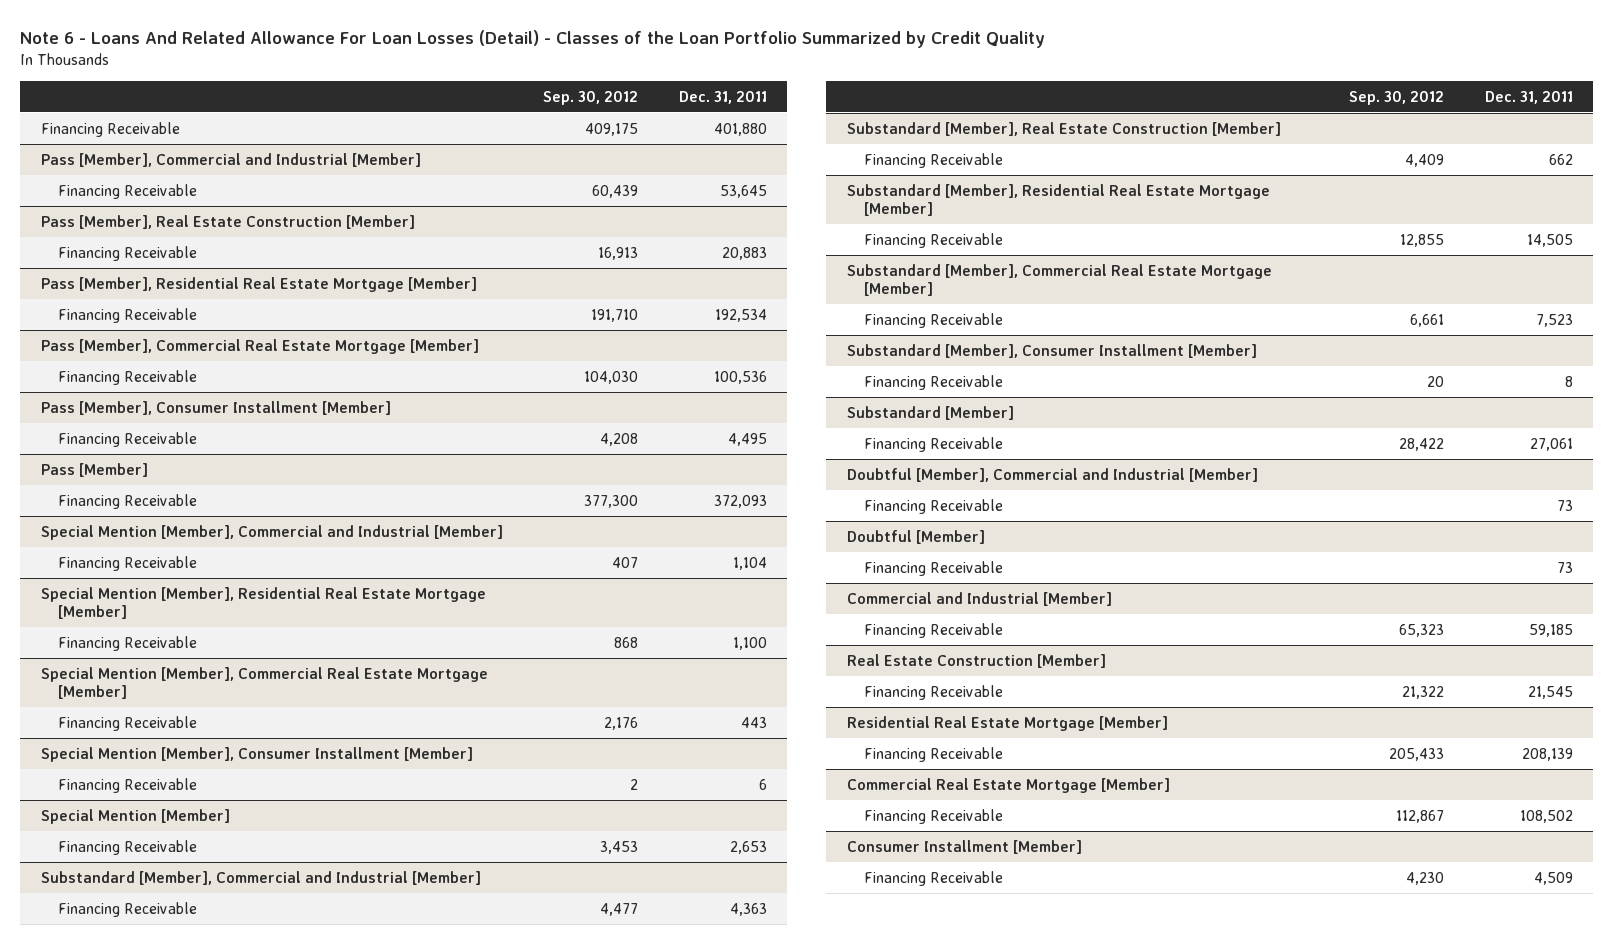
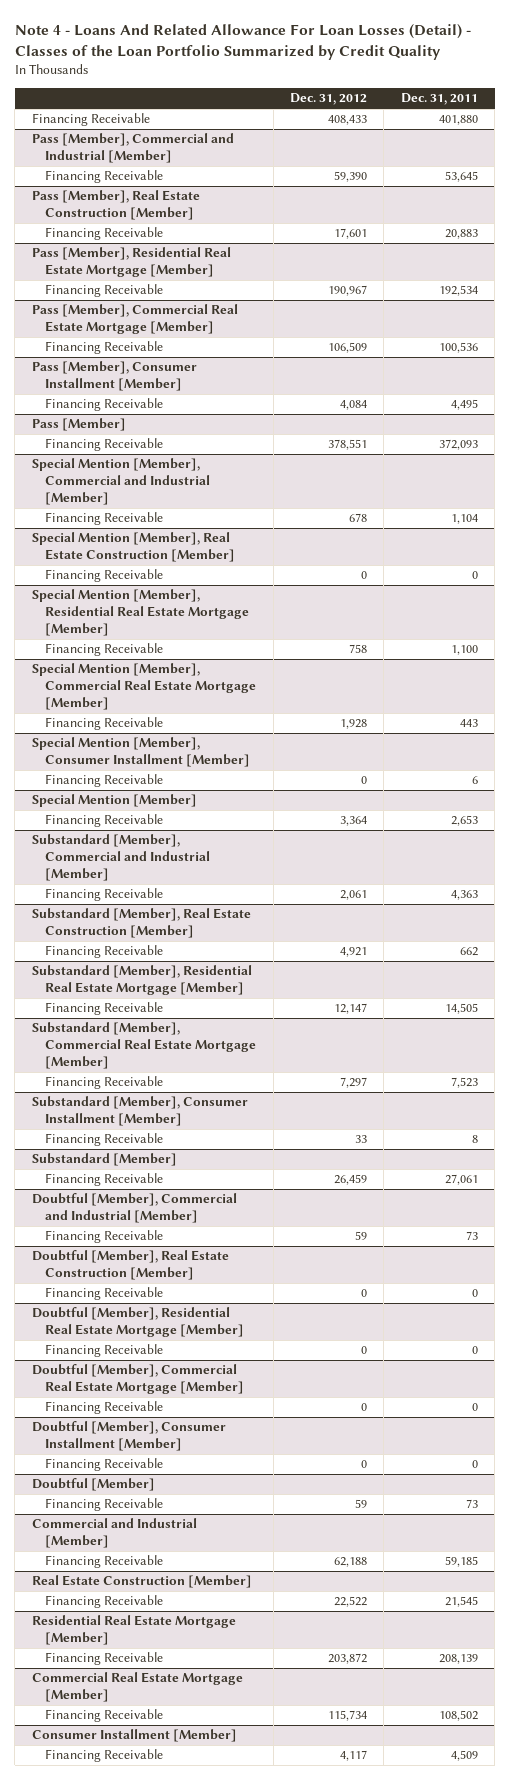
[20,30,1046,49] Note 6 - Loans And Related Allowance For Loan Losses (Detail) - Classes of the Loan Portfolio Summarized by Credit Quality -> [14,24,471,61] Note 4 - Loans And Related Allowance For Loan Losses (Detail) - Classes of the Loan Portfolio Summarized by Credit Quality
[543,90,639,105] Sep. 30, 2012 -> none
none -> [289,93,367,106] Dec. 31, 2012
none -> [31,532,236,563] Special Mention [Member], Real Estate Construction [Member]
none -> [45,569,164,583] Financing Receivable
none -> [31,1250,229,1281] Doubtful [Member], Real Estate Construction [Member]
none -> [45,1287,164,1301] Financing Receivable
none -> [31,1307,245,1338] Doubtful [Member], Residential Real Estate Mortgage [Member]
none -> [45,1344,164,1358] Financing Receivable
none -> [31,1364,245,1395] Doubtful [Member], Commercial Real Estate Mortgage [Member]
none -> [45,1401,164,1415] Financing Receivable
none -> [31,1421,226,1452] Doubtful [Member], Consumer Installment [Member]
none -> [45,1458,164,1472] Financing Receivable

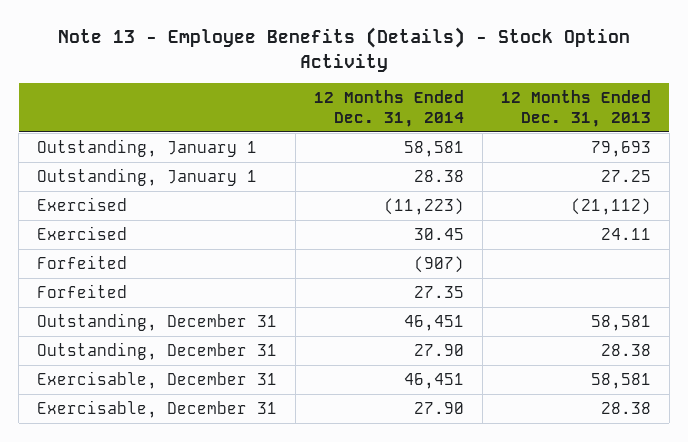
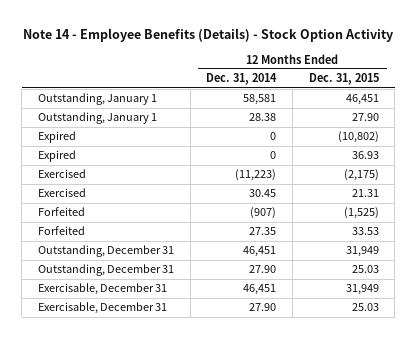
[58,27,631,72] Note 13 - Employee Benefits (Details) - Stock Option Activity -> [23,28,394,43] Note 14 - Employee Benefits (Details) - Stock Option Activity
[500,89,651,128] 12 Months Ended Dec. 31, 2013 -> none
none -> [308,73,379,86] Dec. 31, 2015
none -> [38,131,77,144] Expired
none -> [38,150,77,163] Expired

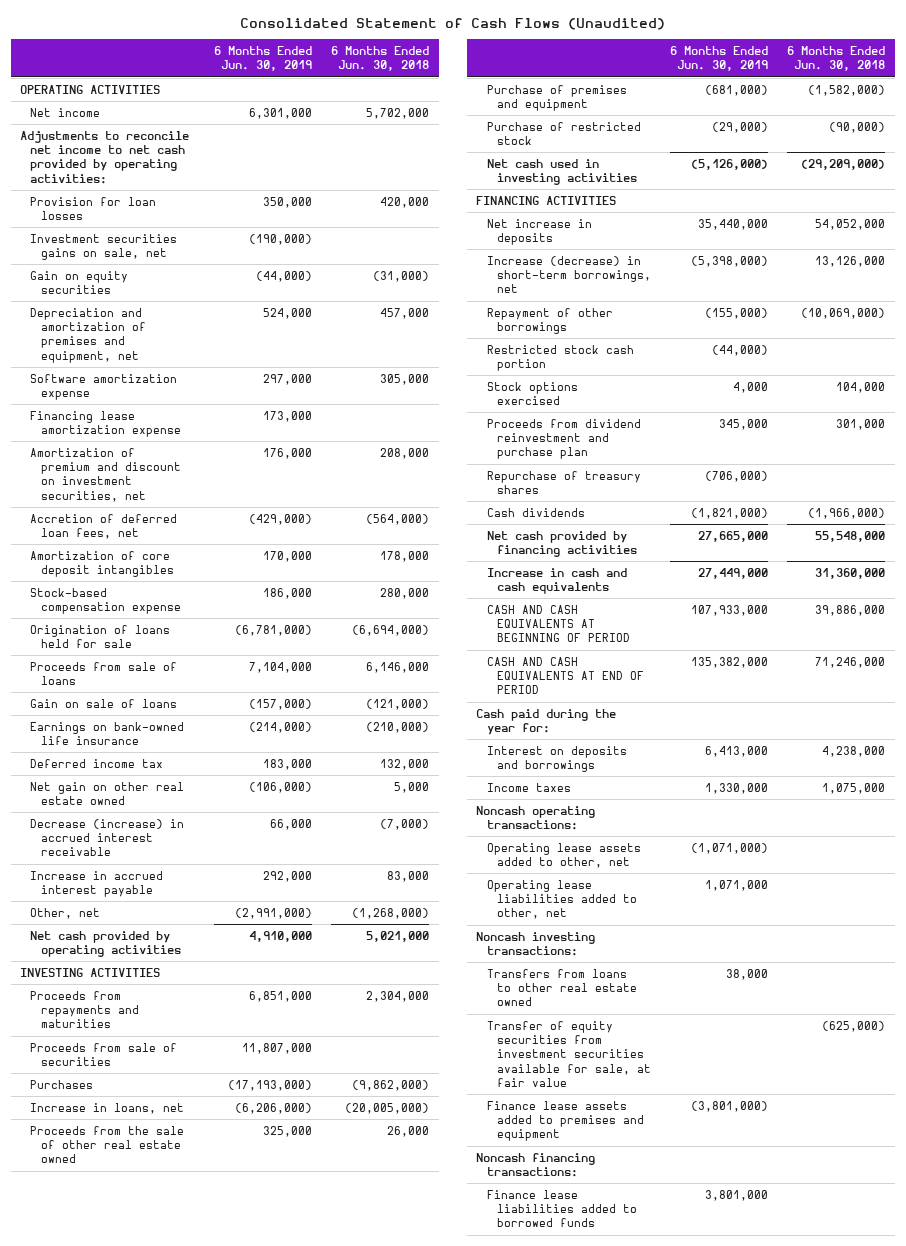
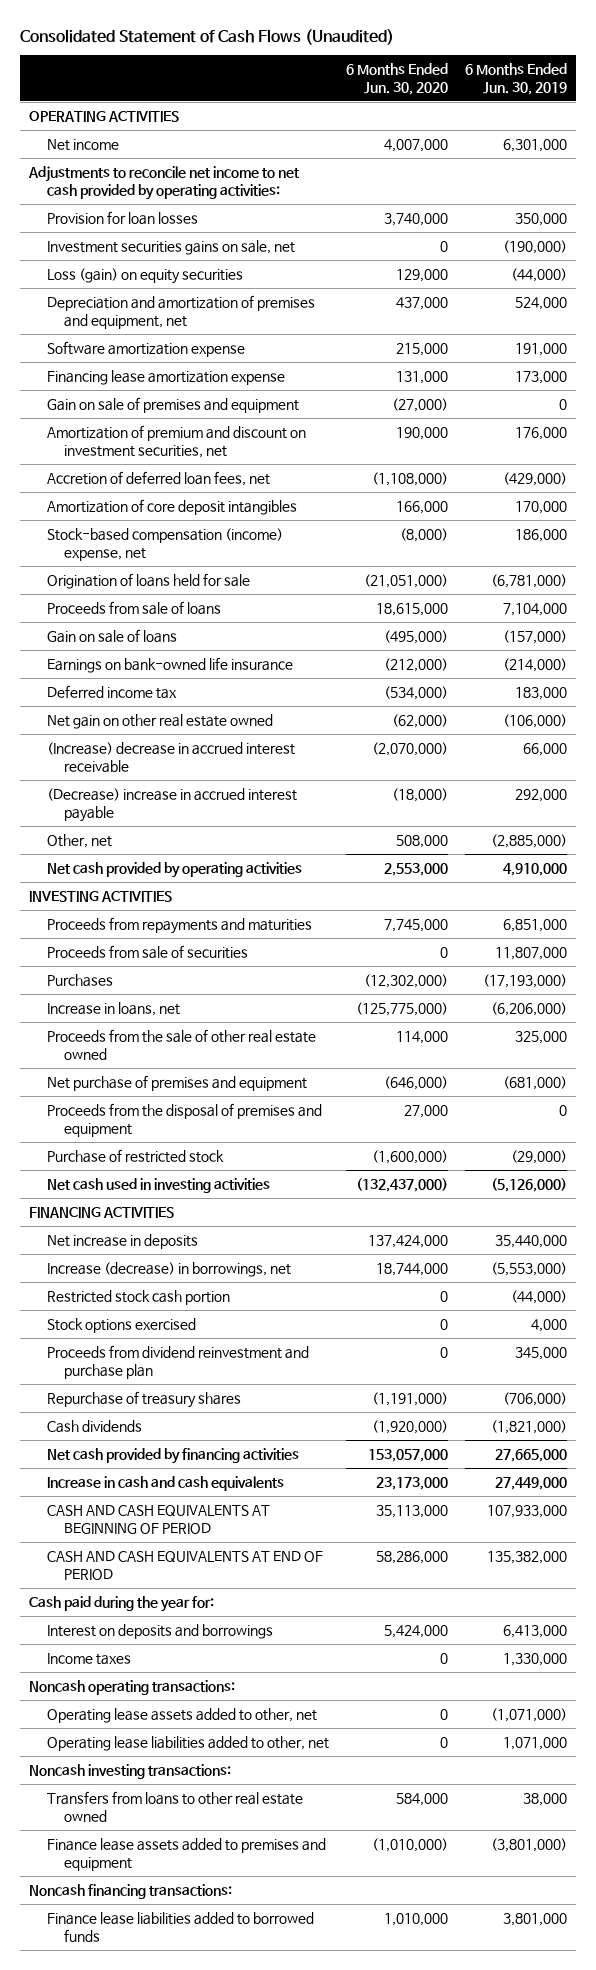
[331,46,430,72] 6 Months Ended Jun. 30, 2018 -> none
none -> [345,63,448,95] 6 Months Ended Jun. 30, 2020
[30,270,129,295] Gain on equity securities -> [46,267,243,284] Loss (gain) on equity securities
[262,373,312,385] 297,000 -> [515,342,568,356] 191,000
none -> [46,396,299,413] Gain on sale of premises and equipment
[30,587,181,615] Stock-based compensation expense -> [46,527,283,561] Stock-based compensation (income) expense, net
[30,818,185,857] Decrease (increase) in accrued interest receivable -> [46,741,295,773] (Increase) decrease in accrued interest receivable
[30,870,164,898] Increase in accrued interest payable -> [46,787,297,822] (Decrease) increase in accrued interest payable
[234,907,312,919] (2,991,000) -> [491,833,568,848] (2,885,000)
[486,84,627,112] Purchase of premises and equipment -> [46,1074,307,1091] Net purchase of premises and equipment
none -> [46,1102,322,1137] Proceeds from the disposal of premises and equipment
[486,307,613,335] Repayment of other borrowings -> none
[486,255,651,294] Increase (decrease) in short-term borrowings, net -> [46,1261,291,1277] Increase (decrease) in borrowings, net
[691,255,769,267] (5,398,000) -> [491,1261,568,1276] (5,553,000)
[486,1020,651,1087] Transfer of equity securities from investment securities available for sale, at fair value -> none

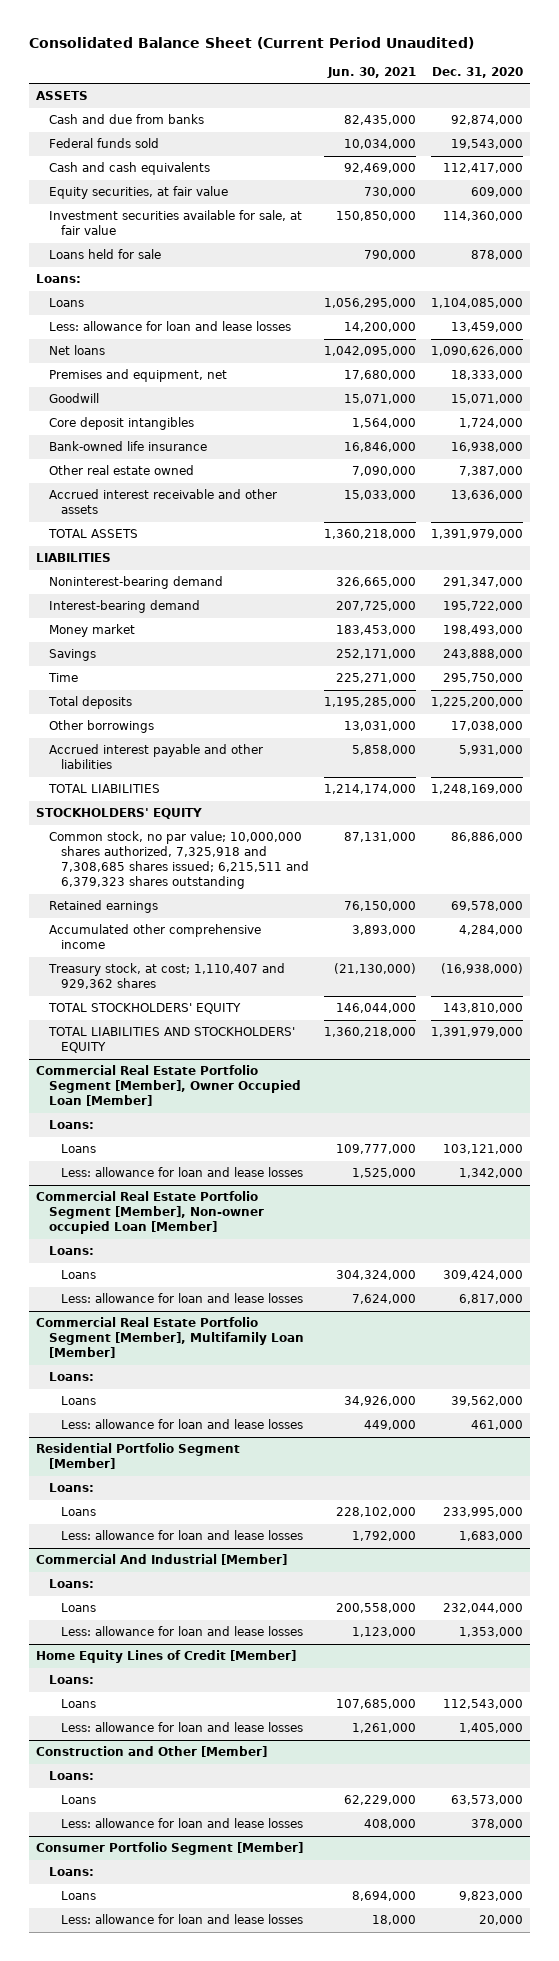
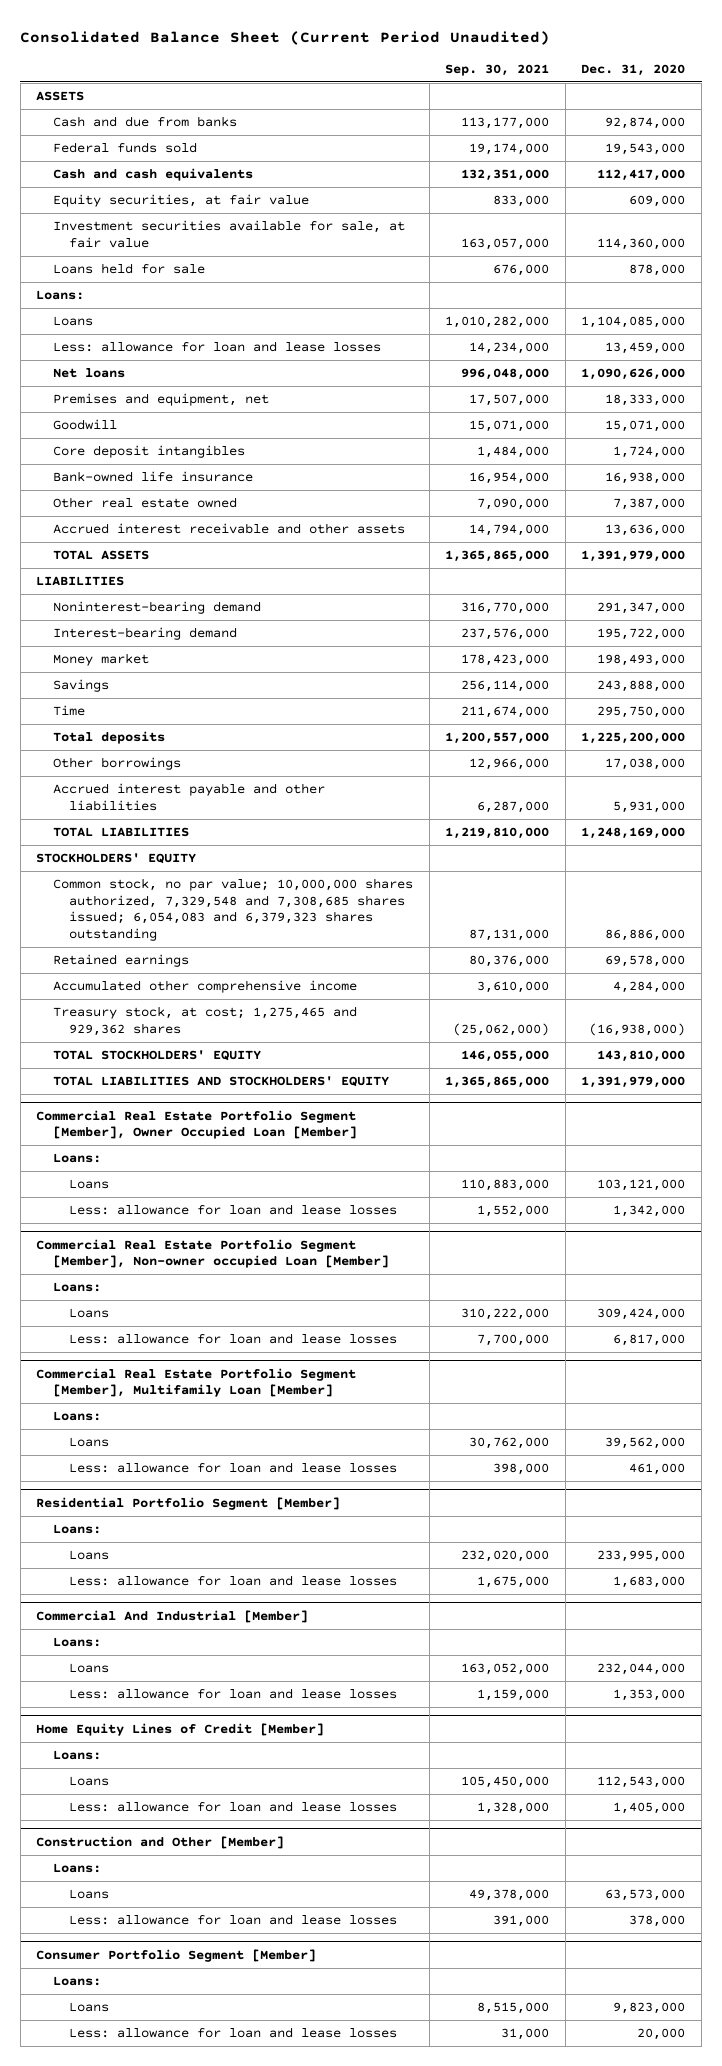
[327,66,417,78] Jun. 30, 2021 -> none
none -> [445,63,550,76] Sep. 30, 2021
[48,831,310,890] Common stock, no par value; 10,000,000 shares authorized, 7,325,918 and 7,308,685 shares issued; 6,215,511 and 6,379,323 shares outstanding -> [52,878,413,942] Common stock, no par value; 10,000,000 shares authorized, 7,329,548 and 7,308,685 shares issued; 6,054,083 and 6,379,323 shares outstanding
[47,963,285,990] Treasury stock, at cost; 1,110,407 and 929,362 shares -> [52,1006,357,1036] Treasury stock, at cost; 1,275,465 and 929,362 shares

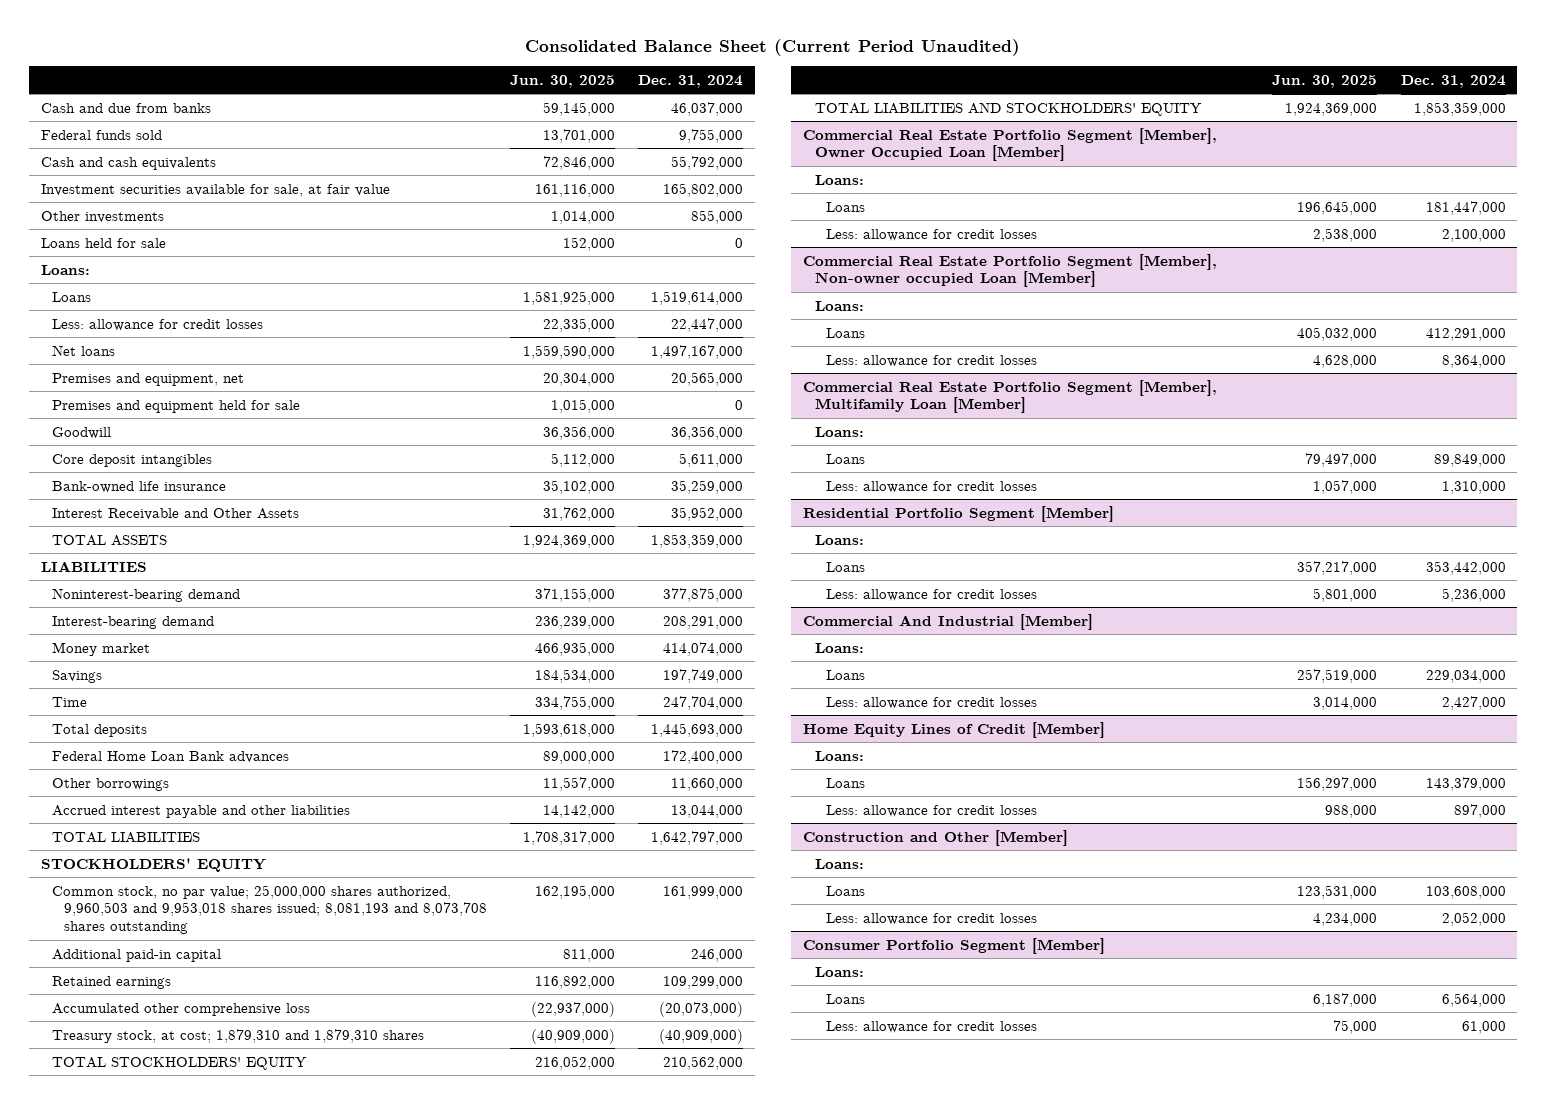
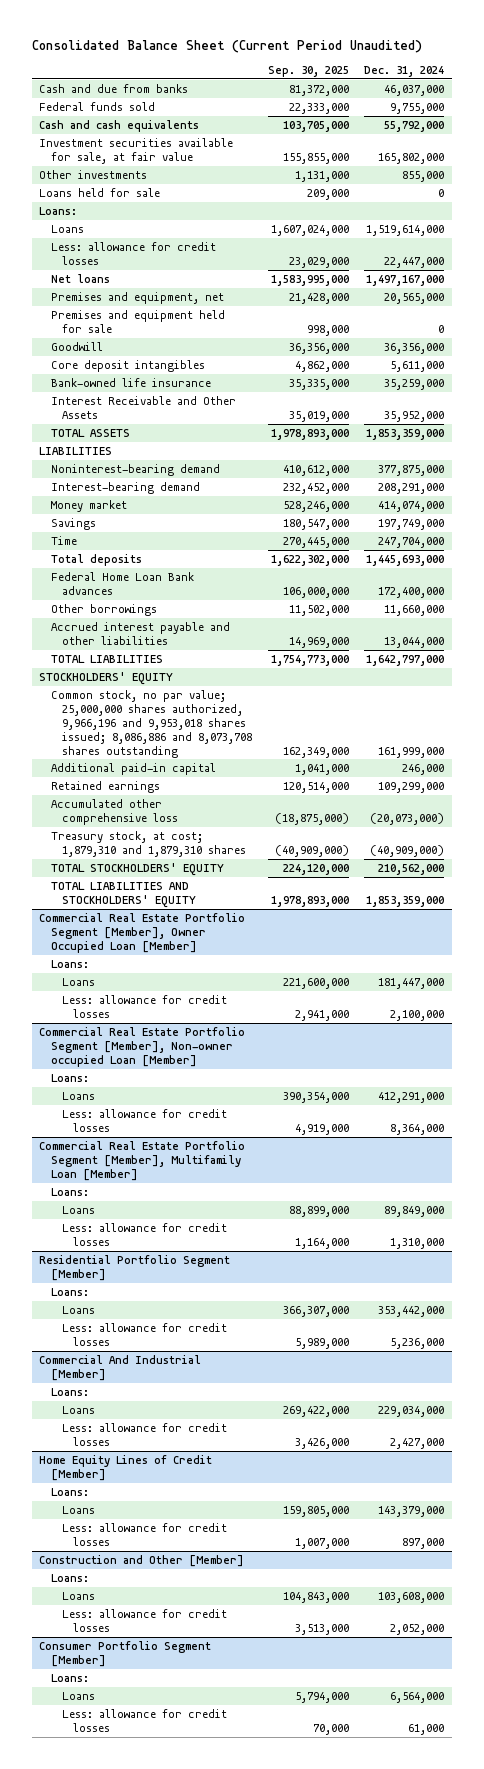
[510,74,616,88] Jun. 30, 2025 -> none
none -> [267,66,349,78] Sep. 30, 2025
[52,884,487,935] Common stock, no par value; 25,000,000 shares authorized, 9,960,503 and 9,953,018 shares issued; 8,081,193 and 8,073,708 shares outstanding -> [50,689,253,758] Common stock, no par value; 25,000,000 shares authorized, 9,966,196 and 9,953,018 shares issued; 8,086,886 and 8,073,708 shares outstanding

